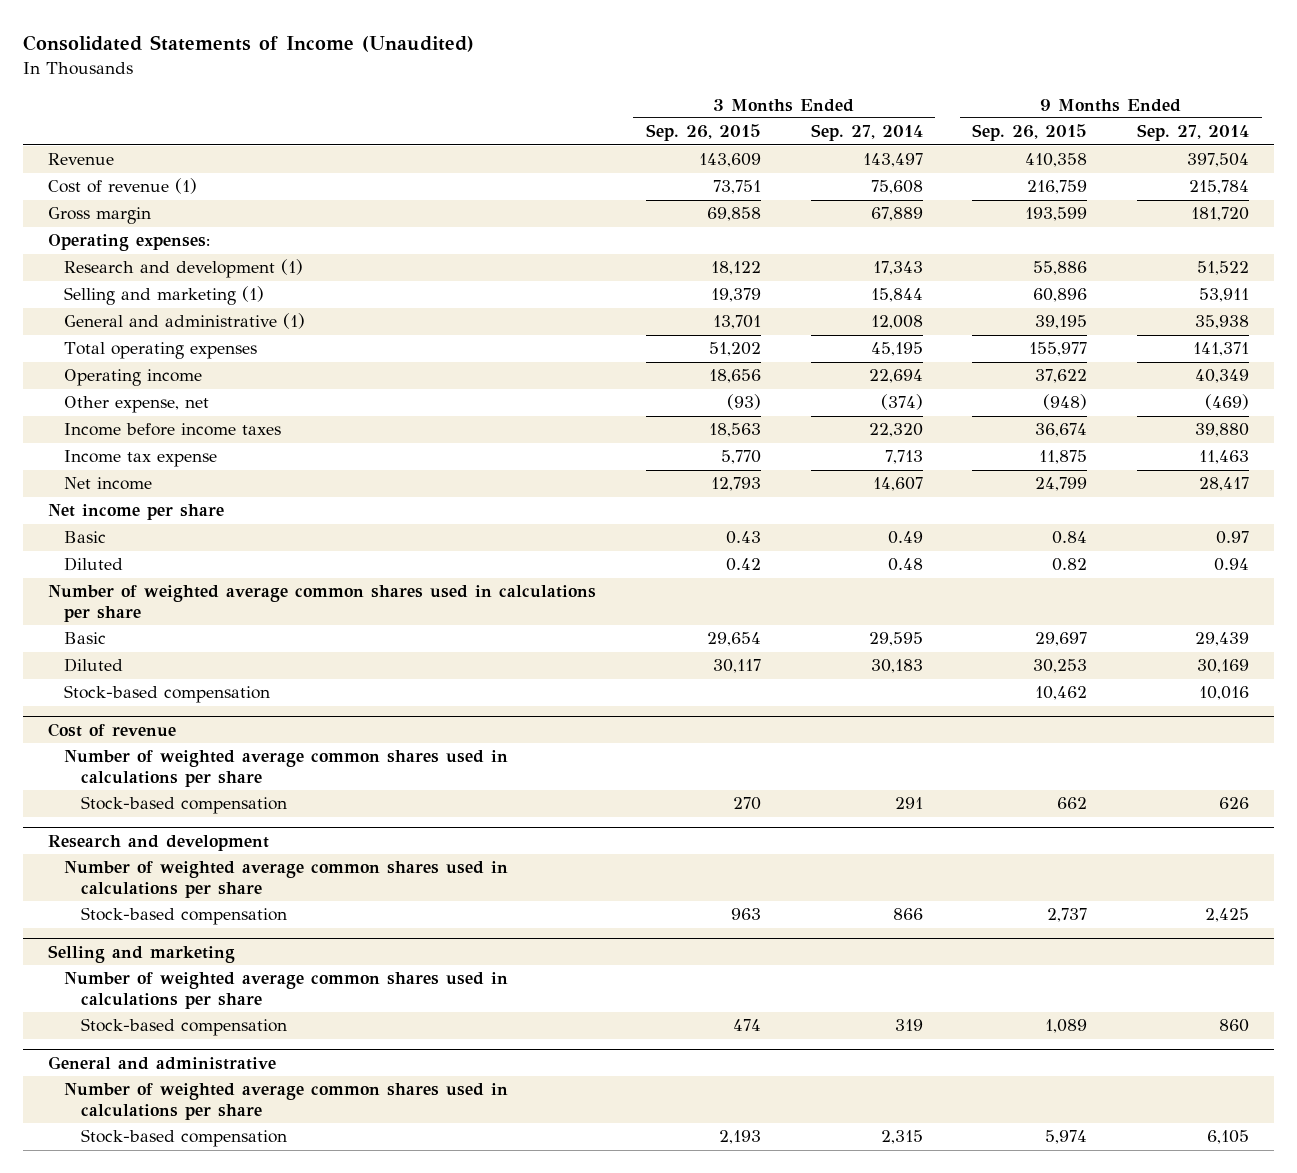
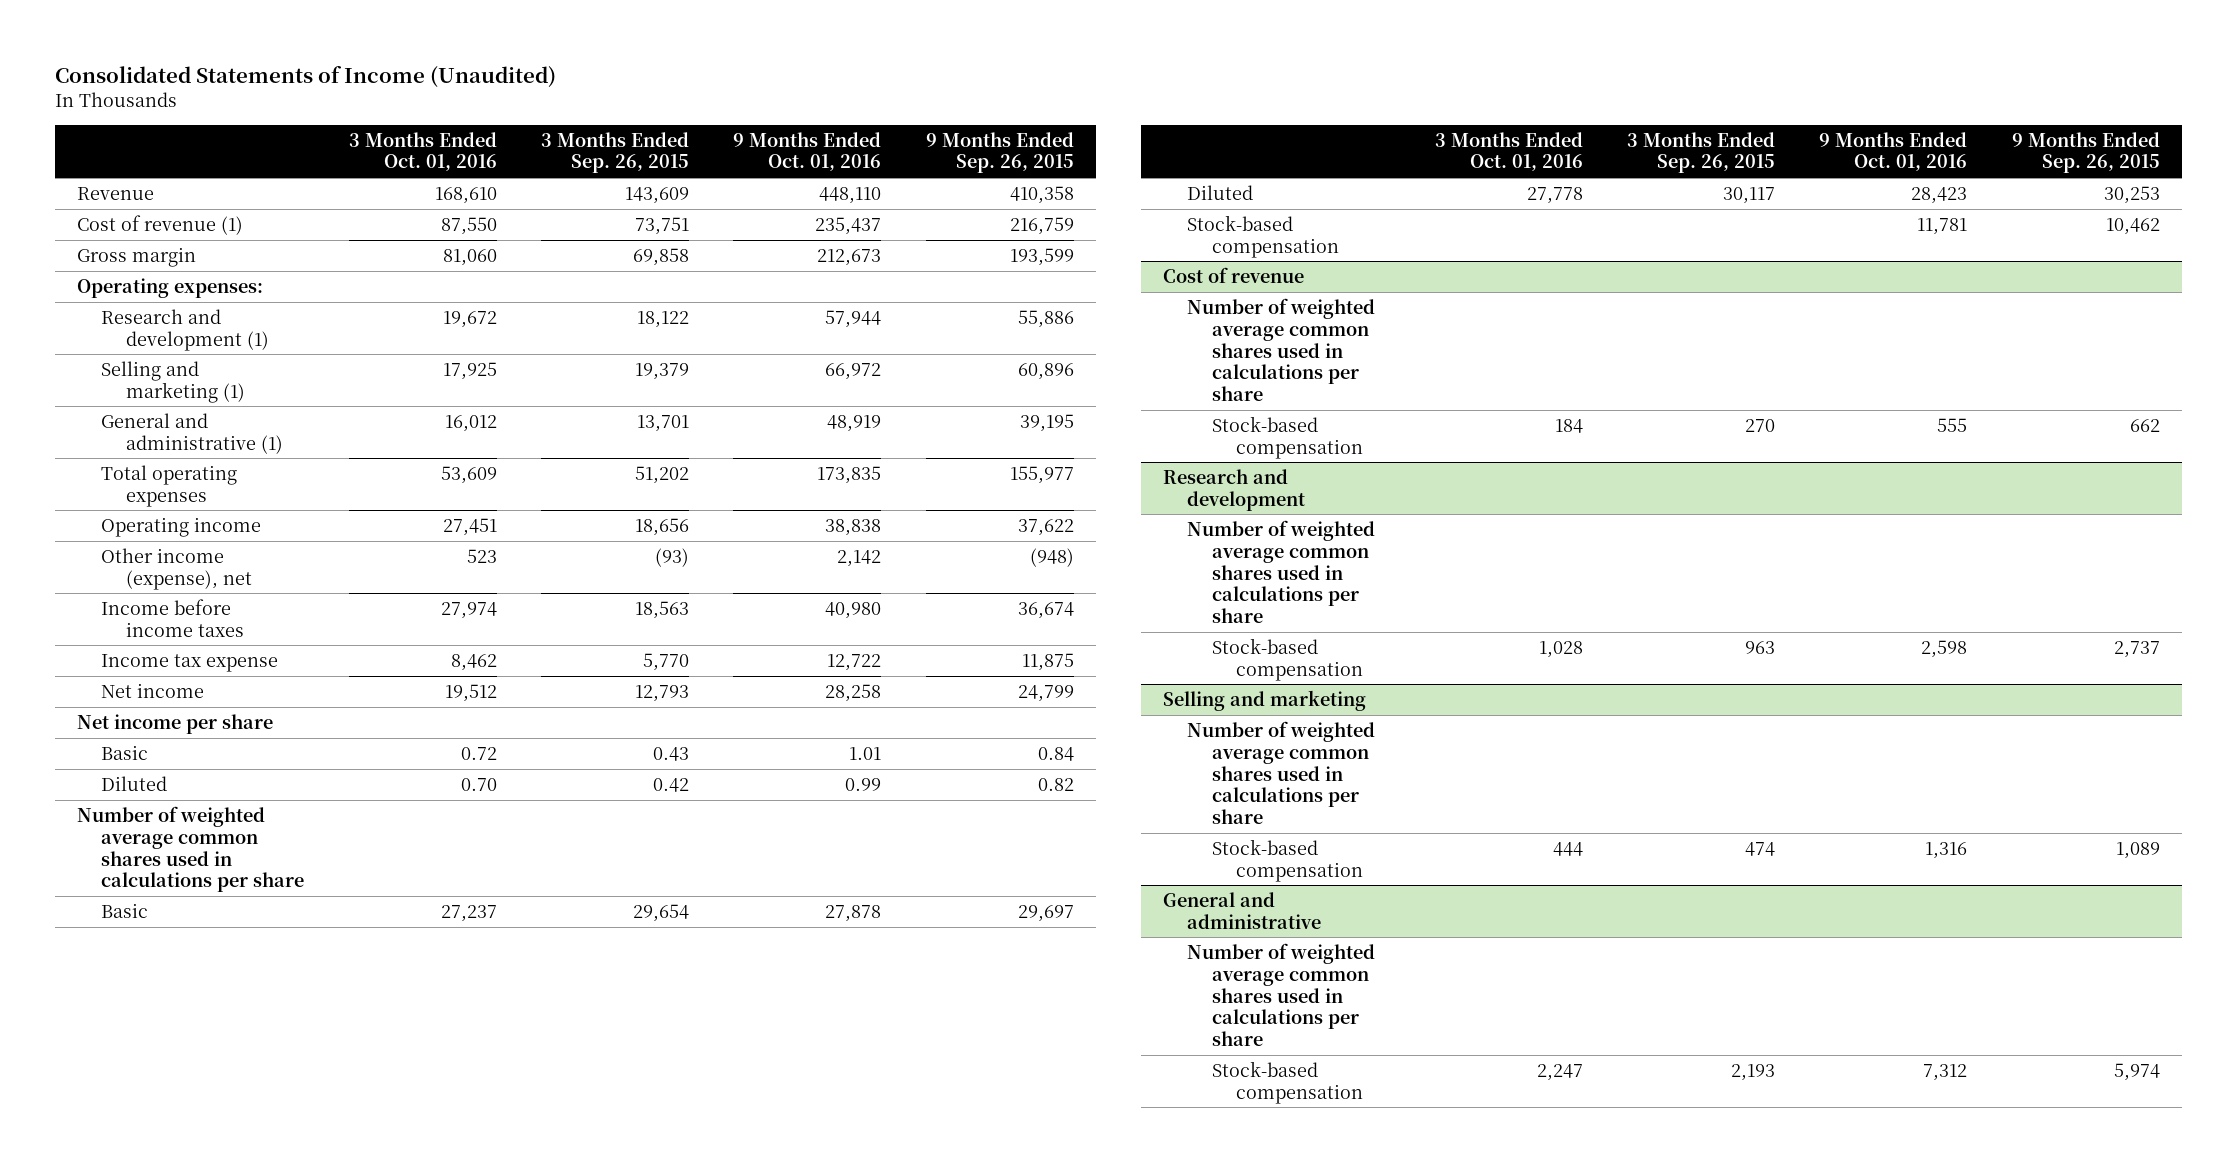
[810,124,923,142] Sep. 27, 2014 -> none
[1137,124,1250,142] Sep. 27, 2014 -> none
none -> [348,131,497,172] 3 Months Ended Oct. 01, 2016
none -> [733,131,882,172] 9 Months Ended Oct. 01, 2016
[64,396,210,414] Other expense, net -> [101,547,252,590] Other income (expense), net

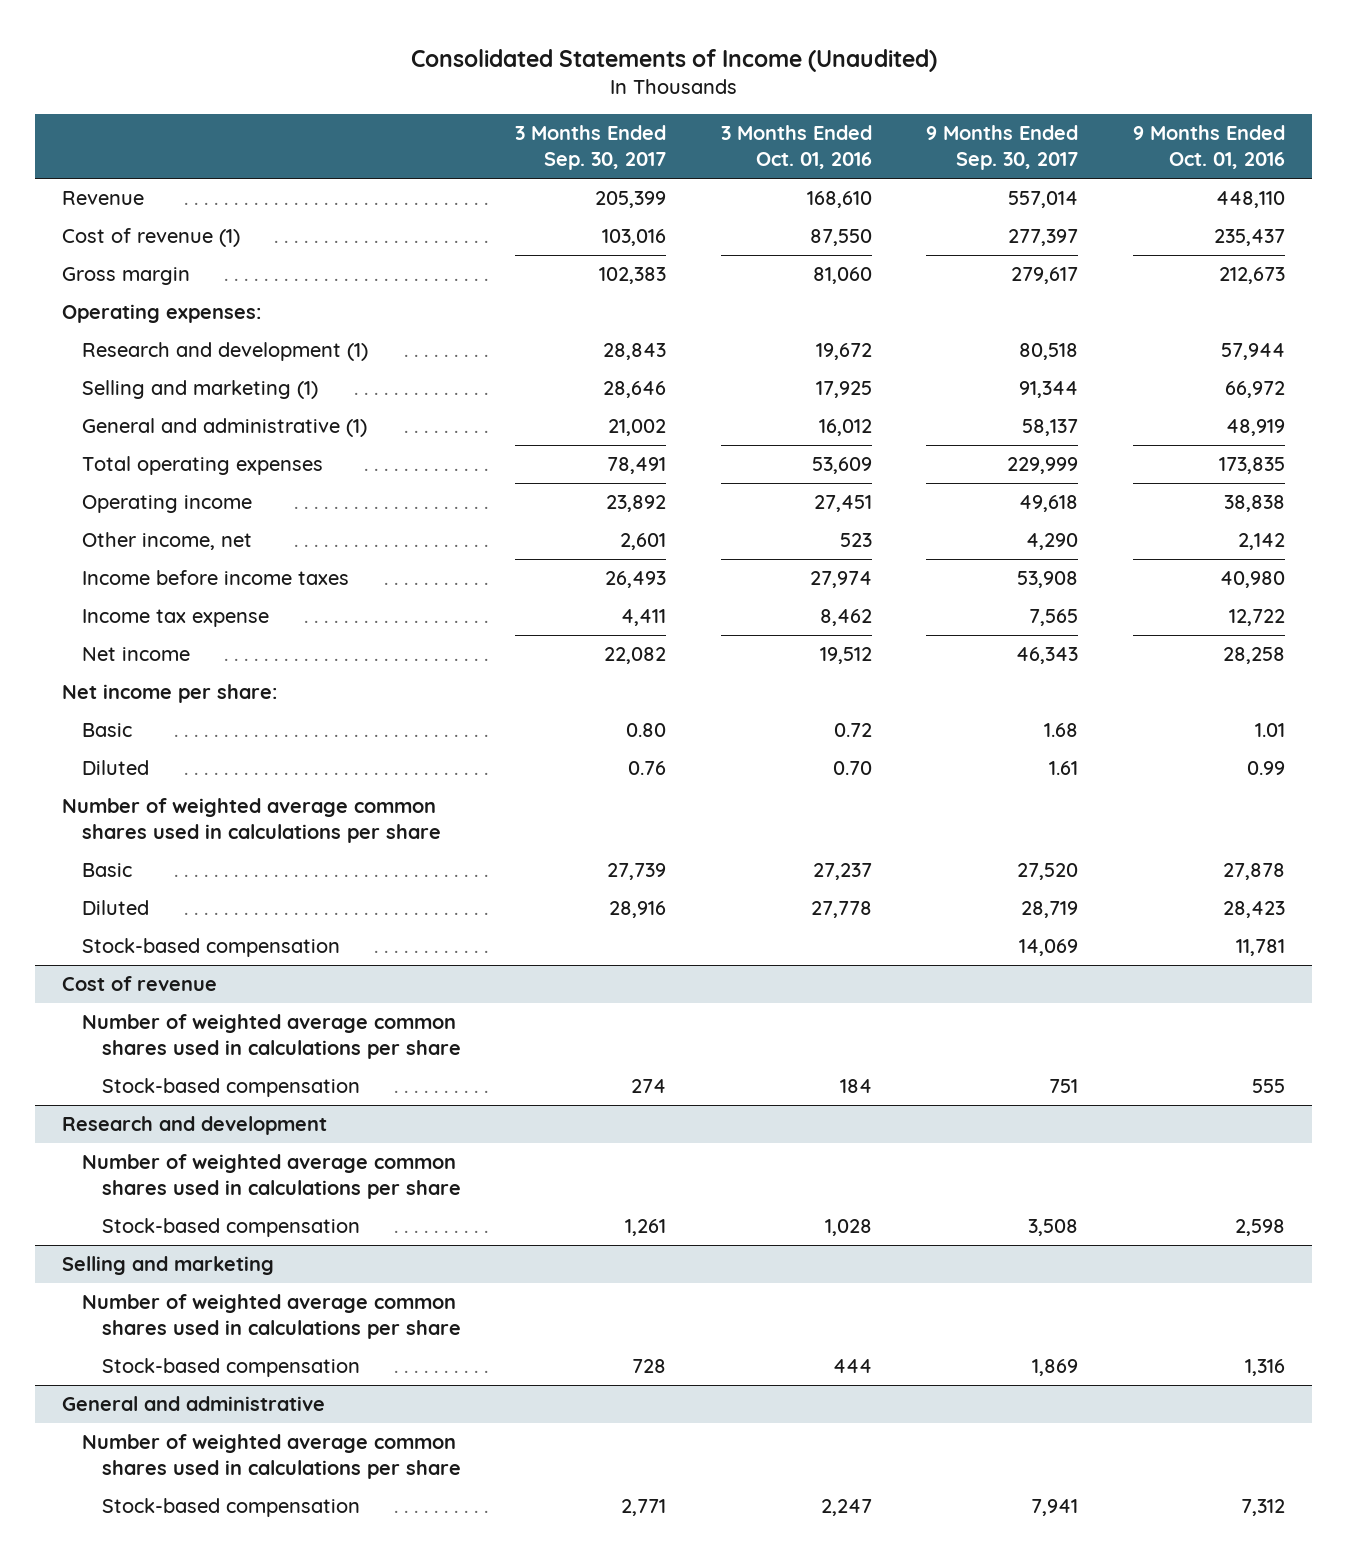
[541,131,690,174] 3 Months Ended Sep. 26, 2015 -> none
[925,131,1074,174] 9 Months Ended Sep. 26, 2015 -> none
none -> [515,125,667,171] 3 Months Ended Sep. 30, 2017
none -> [926,125,1079,171] 9 Months Ended Sep. 30, 2017
[101,547,252,590] Other income (expense), net -> [82,532,253,551] Other income, net
[76,713,273,734] Net income per share -> [62,684,278,704] Net income per share:

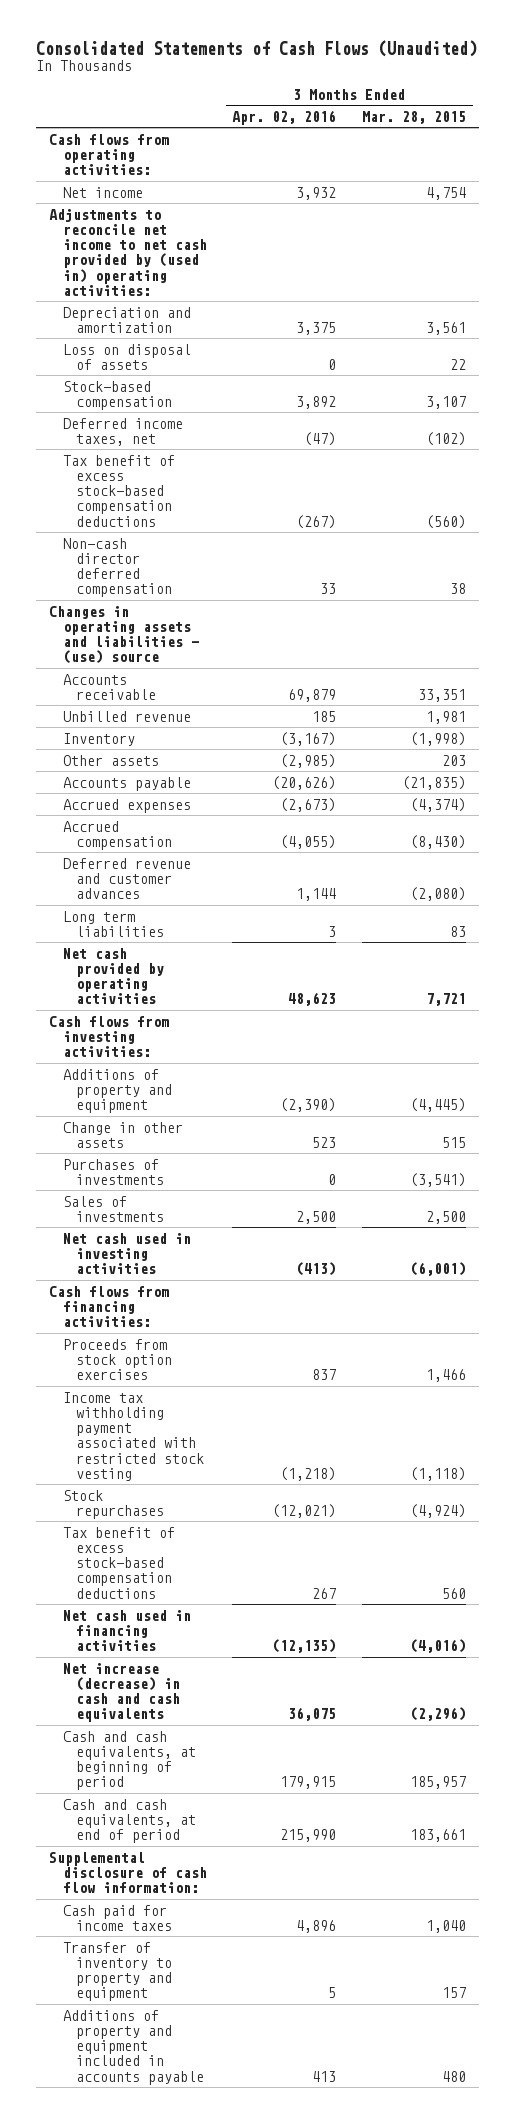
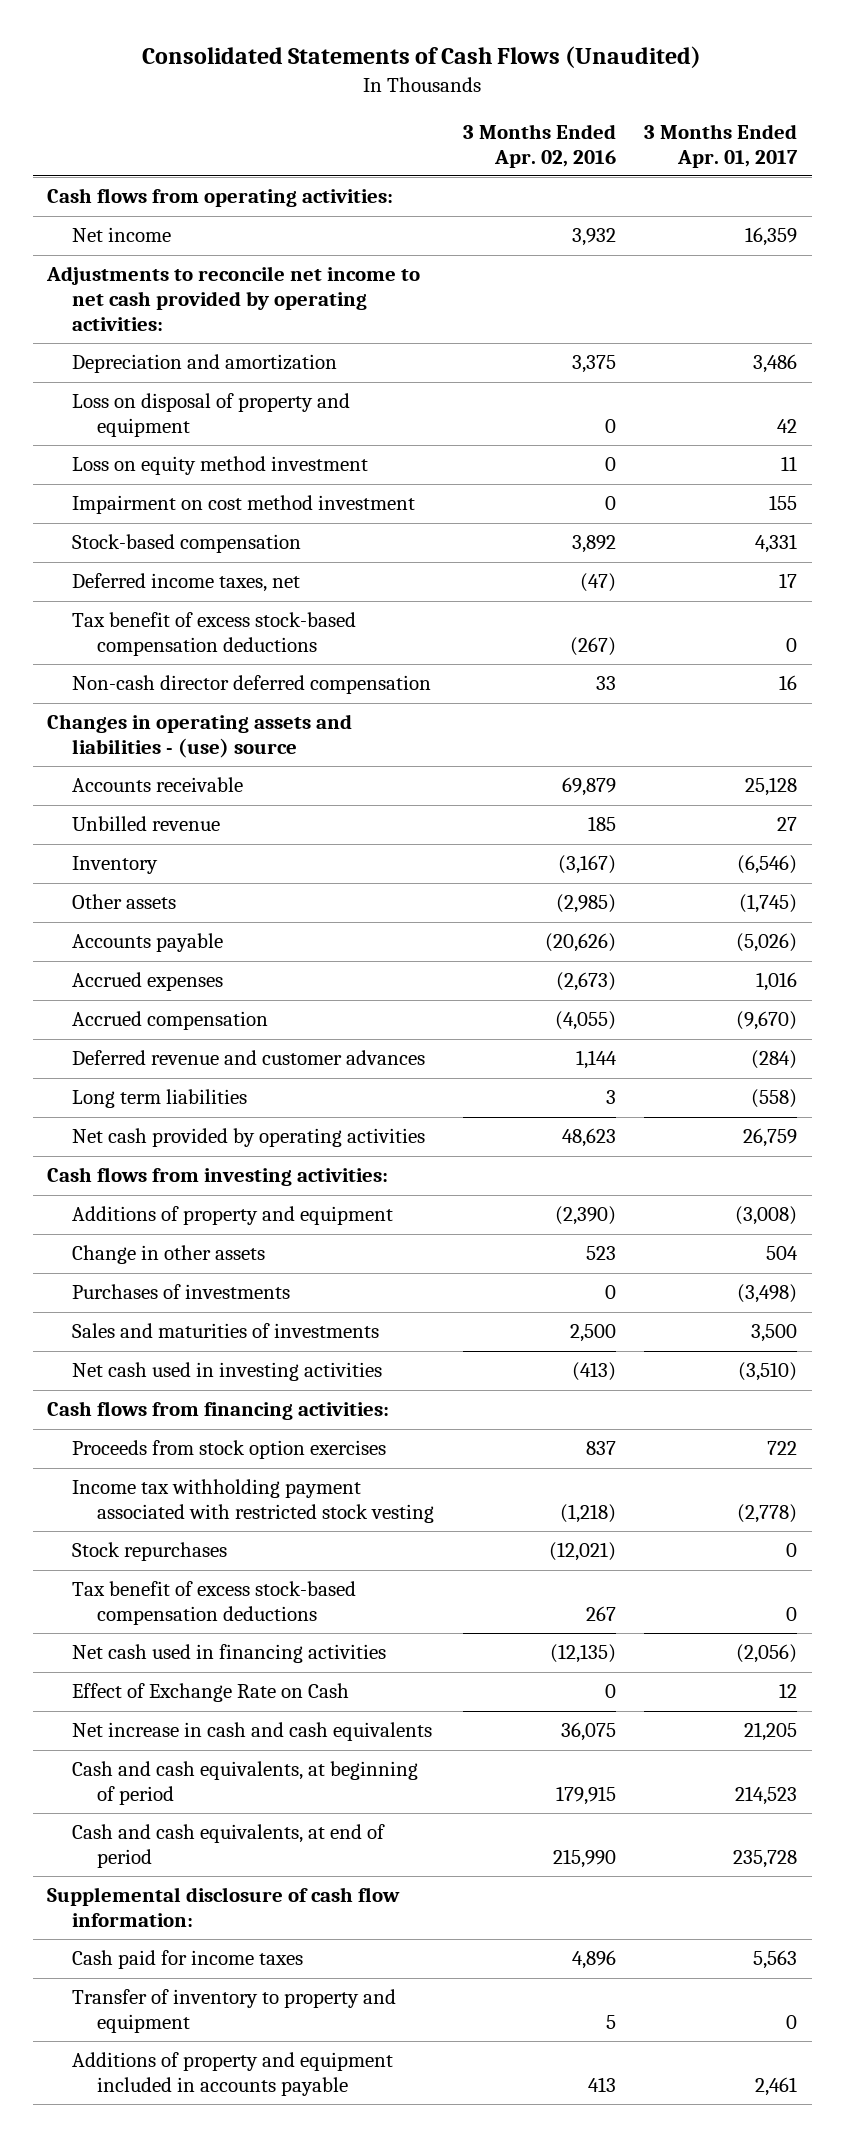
[362,110,467,124] Mar. 28, 2015 -> none
none -> [644,123,799,168] 3 Months Ended Apr. 01, 2017
[48,208,207,296] Adjustments to reconcile net income to net cash provided by (used in) operating activities: -> [46,266,421,331] Adjustments to reconcile net income to net cash provided by operating activities:
[62,343,191,370] Loss on disposal of assets -> [71,393,350,438] Loss on disposal of property and equipment
none -> [71,456,368,476] Loss on equity method investment
none -> [71,495,415,515] Impairment on cost method investment
[62,1195,165,1222] Sales of investments -> [71,1323,379,1339] Sales and maturities of investments
none -> [71,1683,349,1703] Effect of Exchange Rate on Cash
[62,1662,181,1723] Net increase (decrease) in cash and cash equivalents -> [71,1722,432,1742] Net increase in cash and cash equivalents

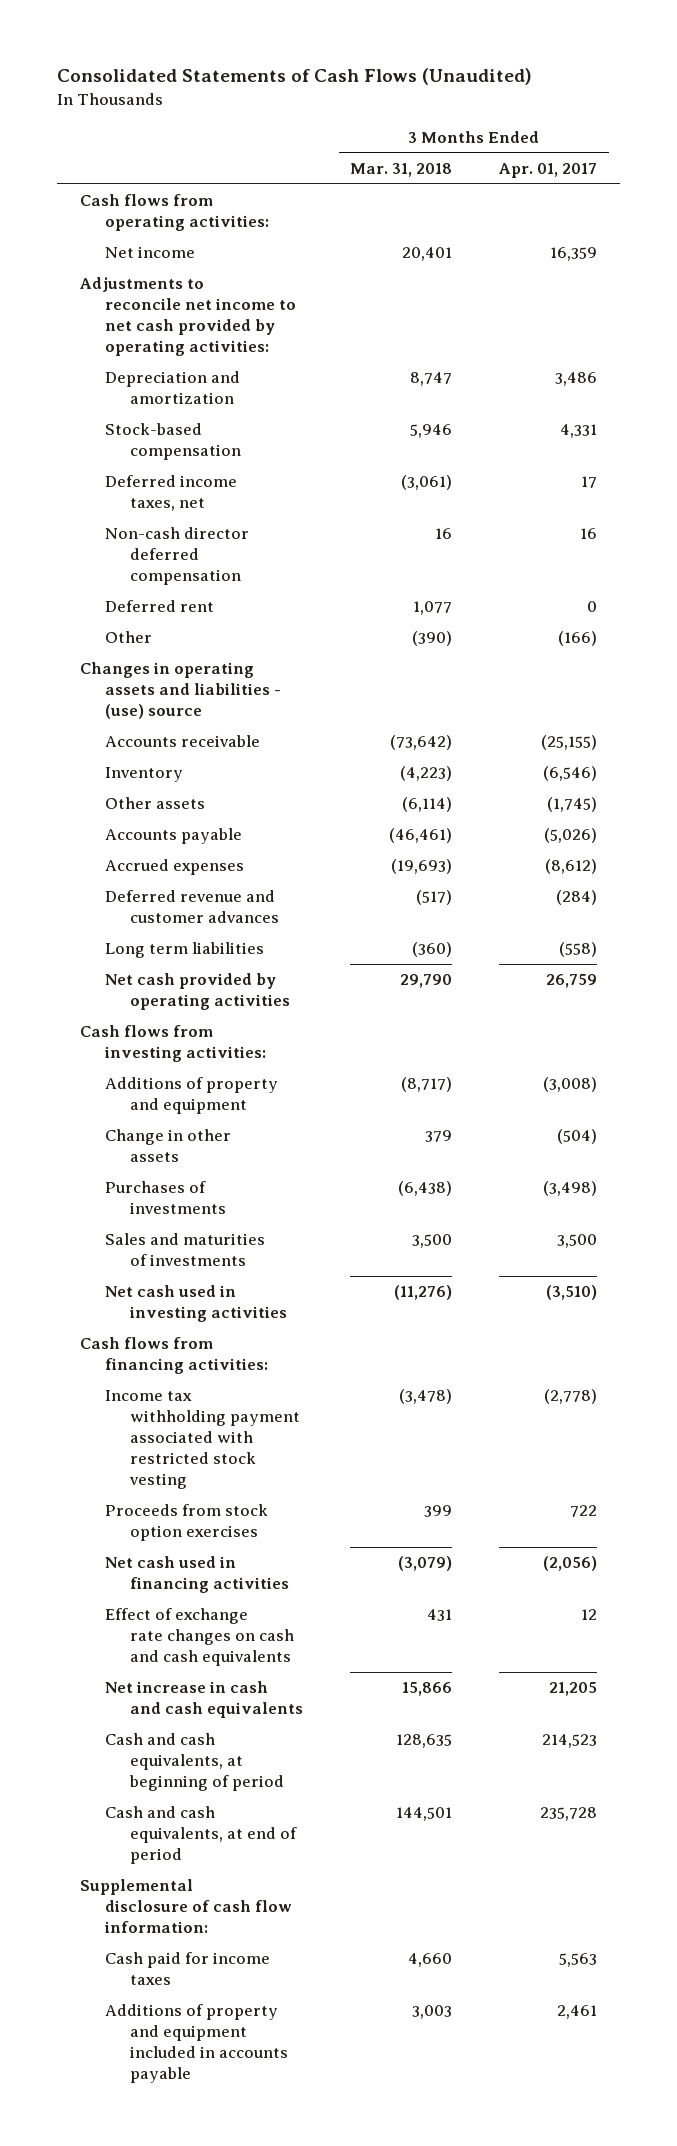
[462,123,616,168] 3 Months Ended Apr. 02, 2016 -> none
none -> [350,162,453,177] Mar. 31, 2018
[71,393,350,438] Loss on disposal of property and equipment -> none
[71,456,368,476] Loss on equity method investment -> none
[71,495,415,515] Impairment on cost method investment -> none
[71,612,356,657] Tax benefit of excess stock-based compensation deductions -> none
none -> [105,600,215,613] Deferred rent
none -> [105,631,153,644] Other
[71,816,220,832] Unbilled revenue -> none
[745,777,798,797] 25,128 -> [541,735,598,751] (25,155)
[71,1011,268,1031] Accrued compensation -> none
[756,972,798,992] 1,016 -> [545,859,598,875] (8,612)
[766,1246,799,1261] 504 -> [557,1129,598,1145] (504)
[71,1542,227,1562] Stock repurchases -> none
[71,1581,356,1626] Tax benefit of excess stock-based compensation deductions -> none
[71,1440,386,1460] Proceeds from stock option exercises -> [105,1504,269,1542] Proceeds from stock option exercises
[71,1683,349,1703] Effect of Exchange Rate on Cash -> [105,1608,295,1667] Effect of exchange rate changes on cash and cash equivalents
[71,1989,396,2034] Transfer of inventory to property and equipment -> none

